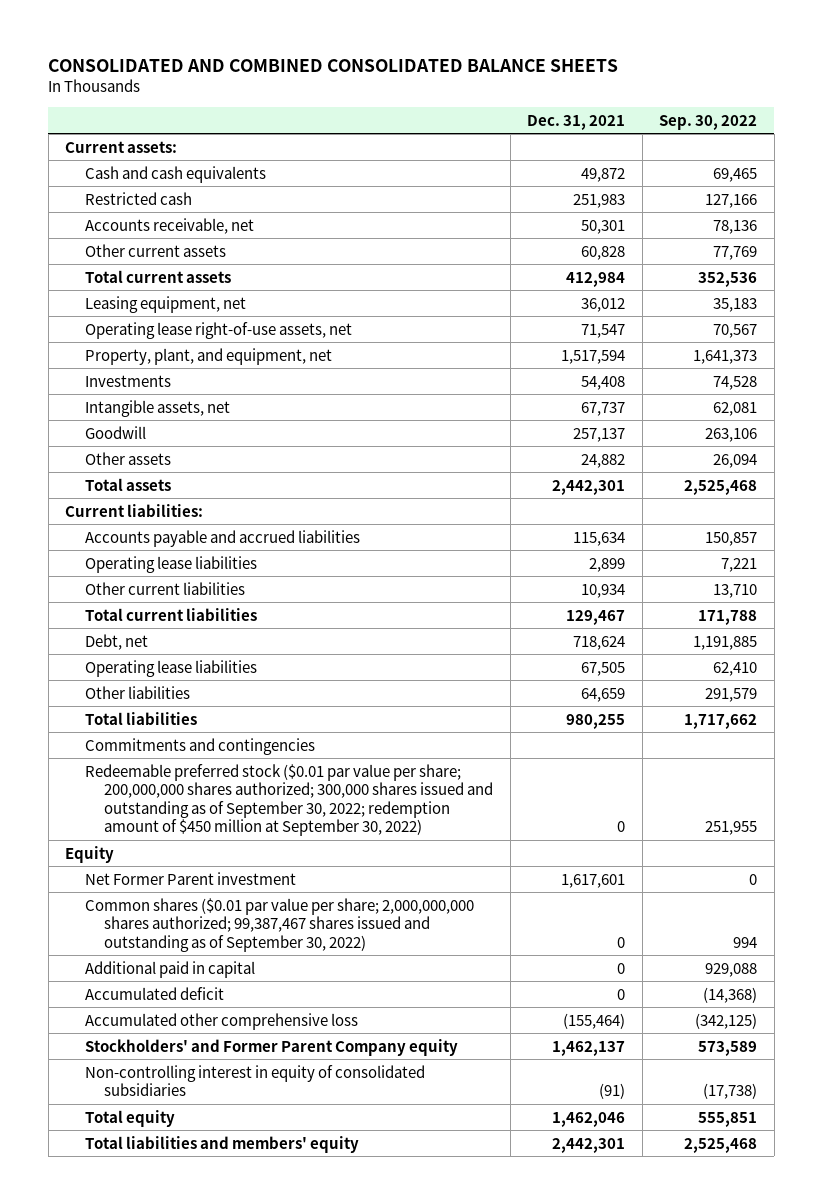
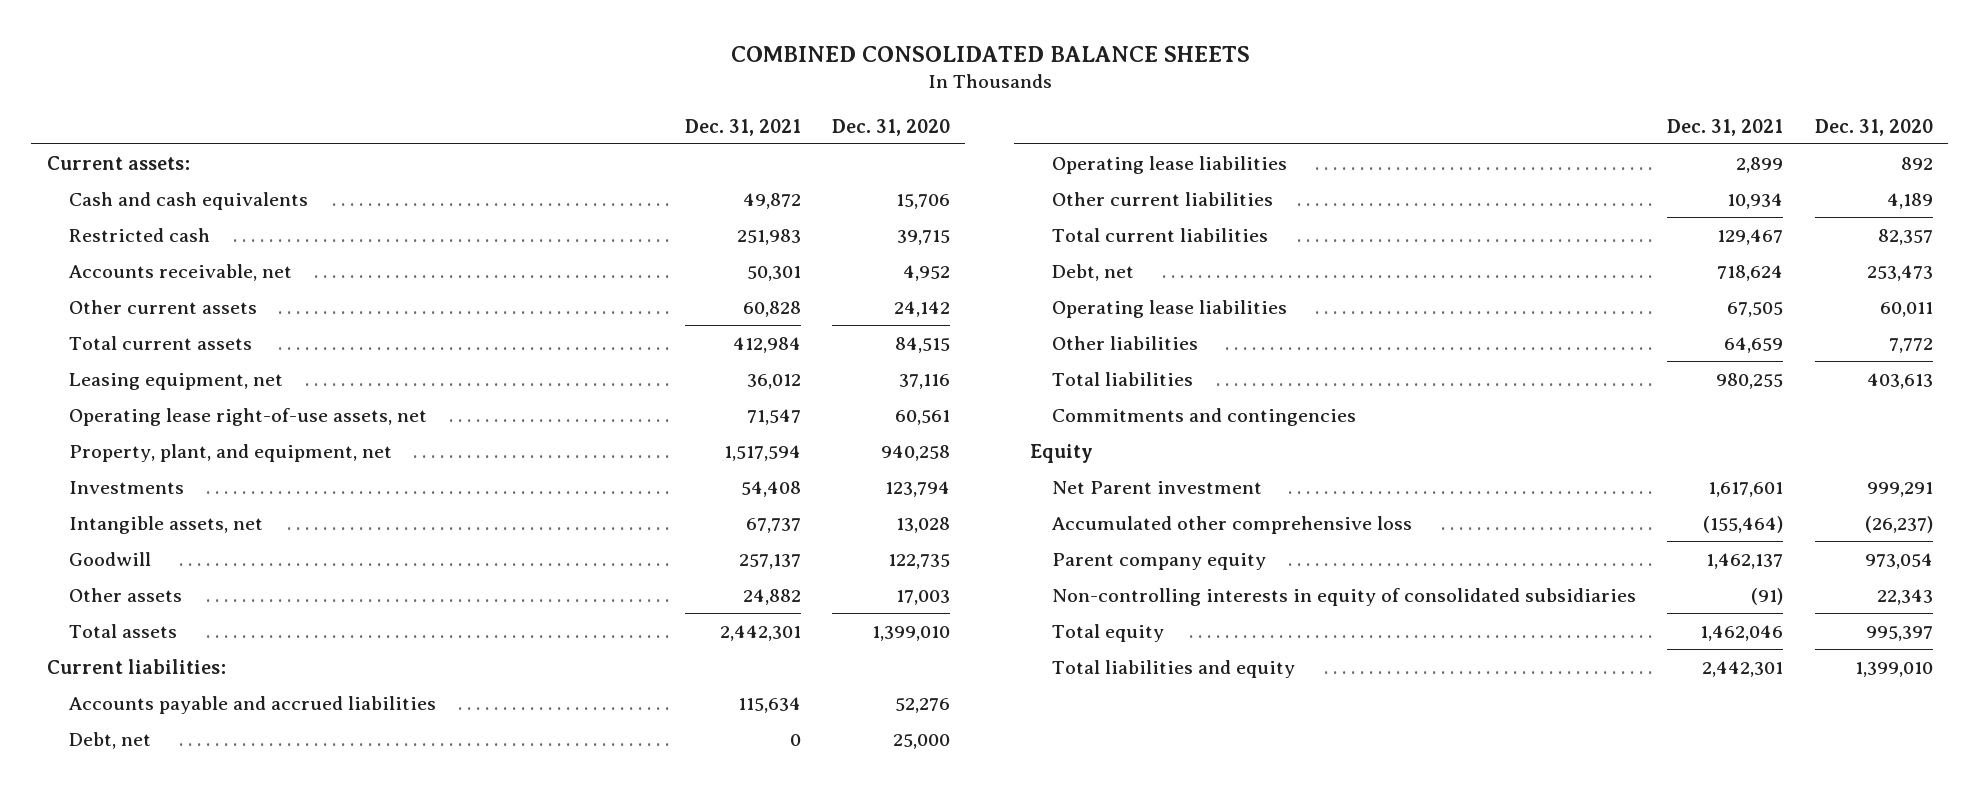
[48,58,619,72] CONSOLIDATED AND COMBINED CONSOLIDATED BALANCE SHEETS -> [730,45,1250,62] COMBINED CONSOLIDATED BALANCE SHEETS
[659,114,758,130] Sep. 30, 2022 -> none
none -> [831,118,950,136] Dec. 31, 2020
none -> [69,731,152,749] Debt, net
[84,763,494,837] Redeemable preferred stock ($0.01 par value per share; 200,000,000 shares authorized; 300,000 shares issued and outstanding as of September 30, 2022; redemption amount of $450 million at September 30, 2022) -> none
[84,897,474,952] Common shares ($0.01 par value per share; 2,000,000,000 shares authorized; 99,387,467 shares issued and outstanding as of September 30, 2022) -> none
[84,960,255,978] Additional paid in capital -> none
[84,986,224,1000] Accumulated deficit -> none
[84,871,296,885] Net Former Parent investment -> [1052,480,1263,494] Net Parent investment
[84,1038,458,1056] Stockholders' and Former Parent Company equity -> [1052,552,1267,570] Parent company equity
[84,1064,425,1097] Non-controlling interest in equity of consolidated subsidiaries -> [1052,587,1637,606] Non-controlling interests in equity of consolidated subsidiaries
[84,1135,359,1153] Total liabilities and members' equity -> [1052,659,1296,678] Total liabilities and equity

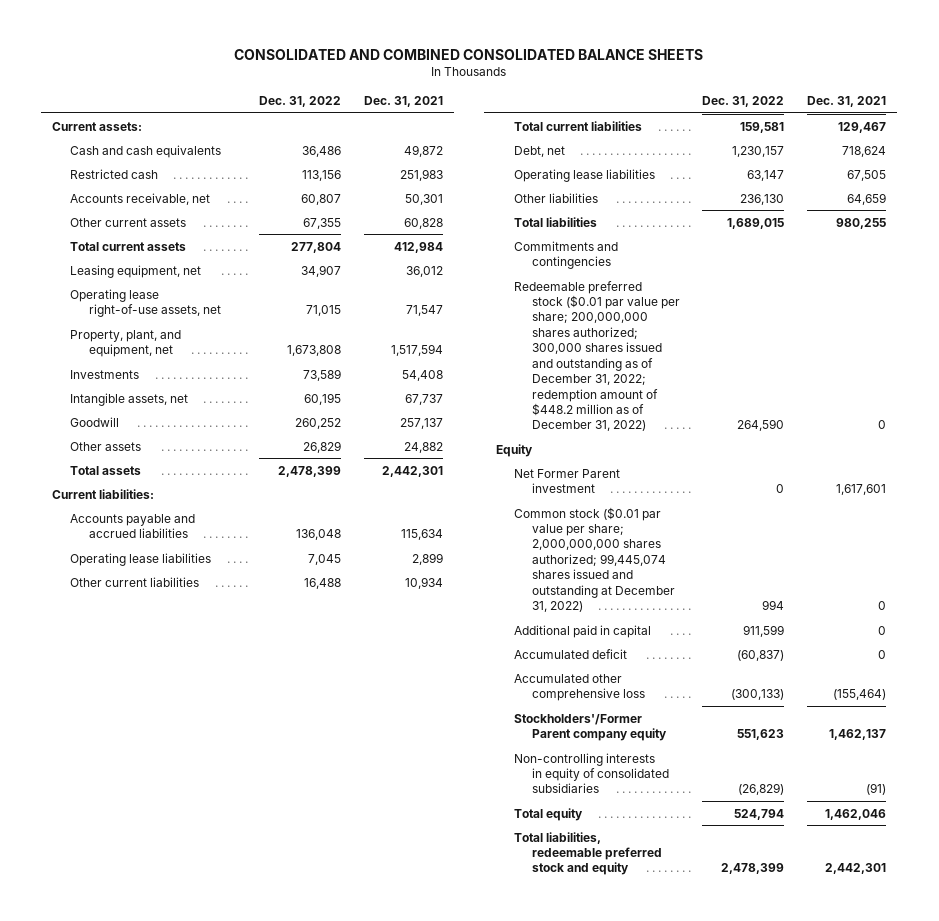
[730,45,1250,62] COMBINED CONSOLIDATED BALANCE SHEETS -> [234,48,704,60] CONSOLIDATED AND COMBINED CONSOLIDATED BALANCE SHEETS
[831,118,950,136] Dec. 31, 2020 -> none
none -> [259,95,342,107] Dec. 31, 2022
[69,731,152,749] Debt, net -> none
none -> [513,280,680,432] Redeemable preferred stock ($0.01 par value per share; 200,000,000 shares authorized; 300,000 shares issued and outstanding as of December 31, 2022; redemption amount of $448.2 million as of December 31, 2022)
[1052,480,1263,494] Net Parent investment -> [513,468,620,494] Net Former Parent investment
none -> [513,506,675,613] Common stock ($0.01 par value per share; 2,000,000,000 shares authorized; 99,445,074 shares issued and outstanding at December 31, 2022)
none -> [513,624,651,638] Additional paid in capital
none -> [513,648,627,659] Accumulated deficit
[1052,552,1267,570] Parent company equity -> [513,713,667,742] Stockholders'/Former Parent company equity
[1052,659,1296,678] Total liabilities and equity -> [513,831,662,876] Total liabilities, redeemable preferred stock and equity

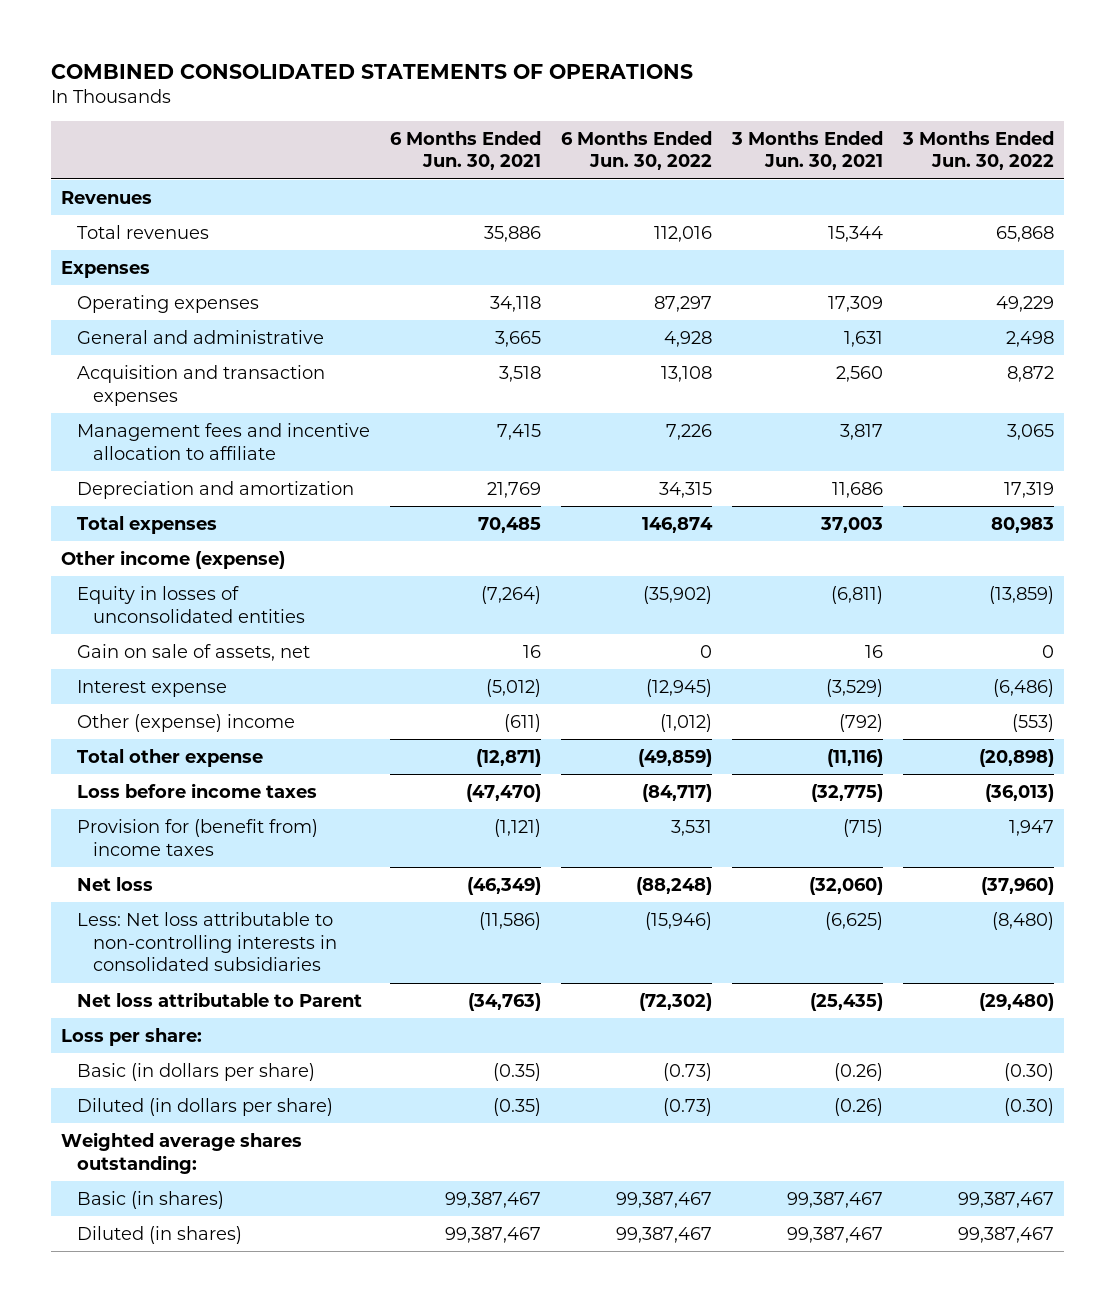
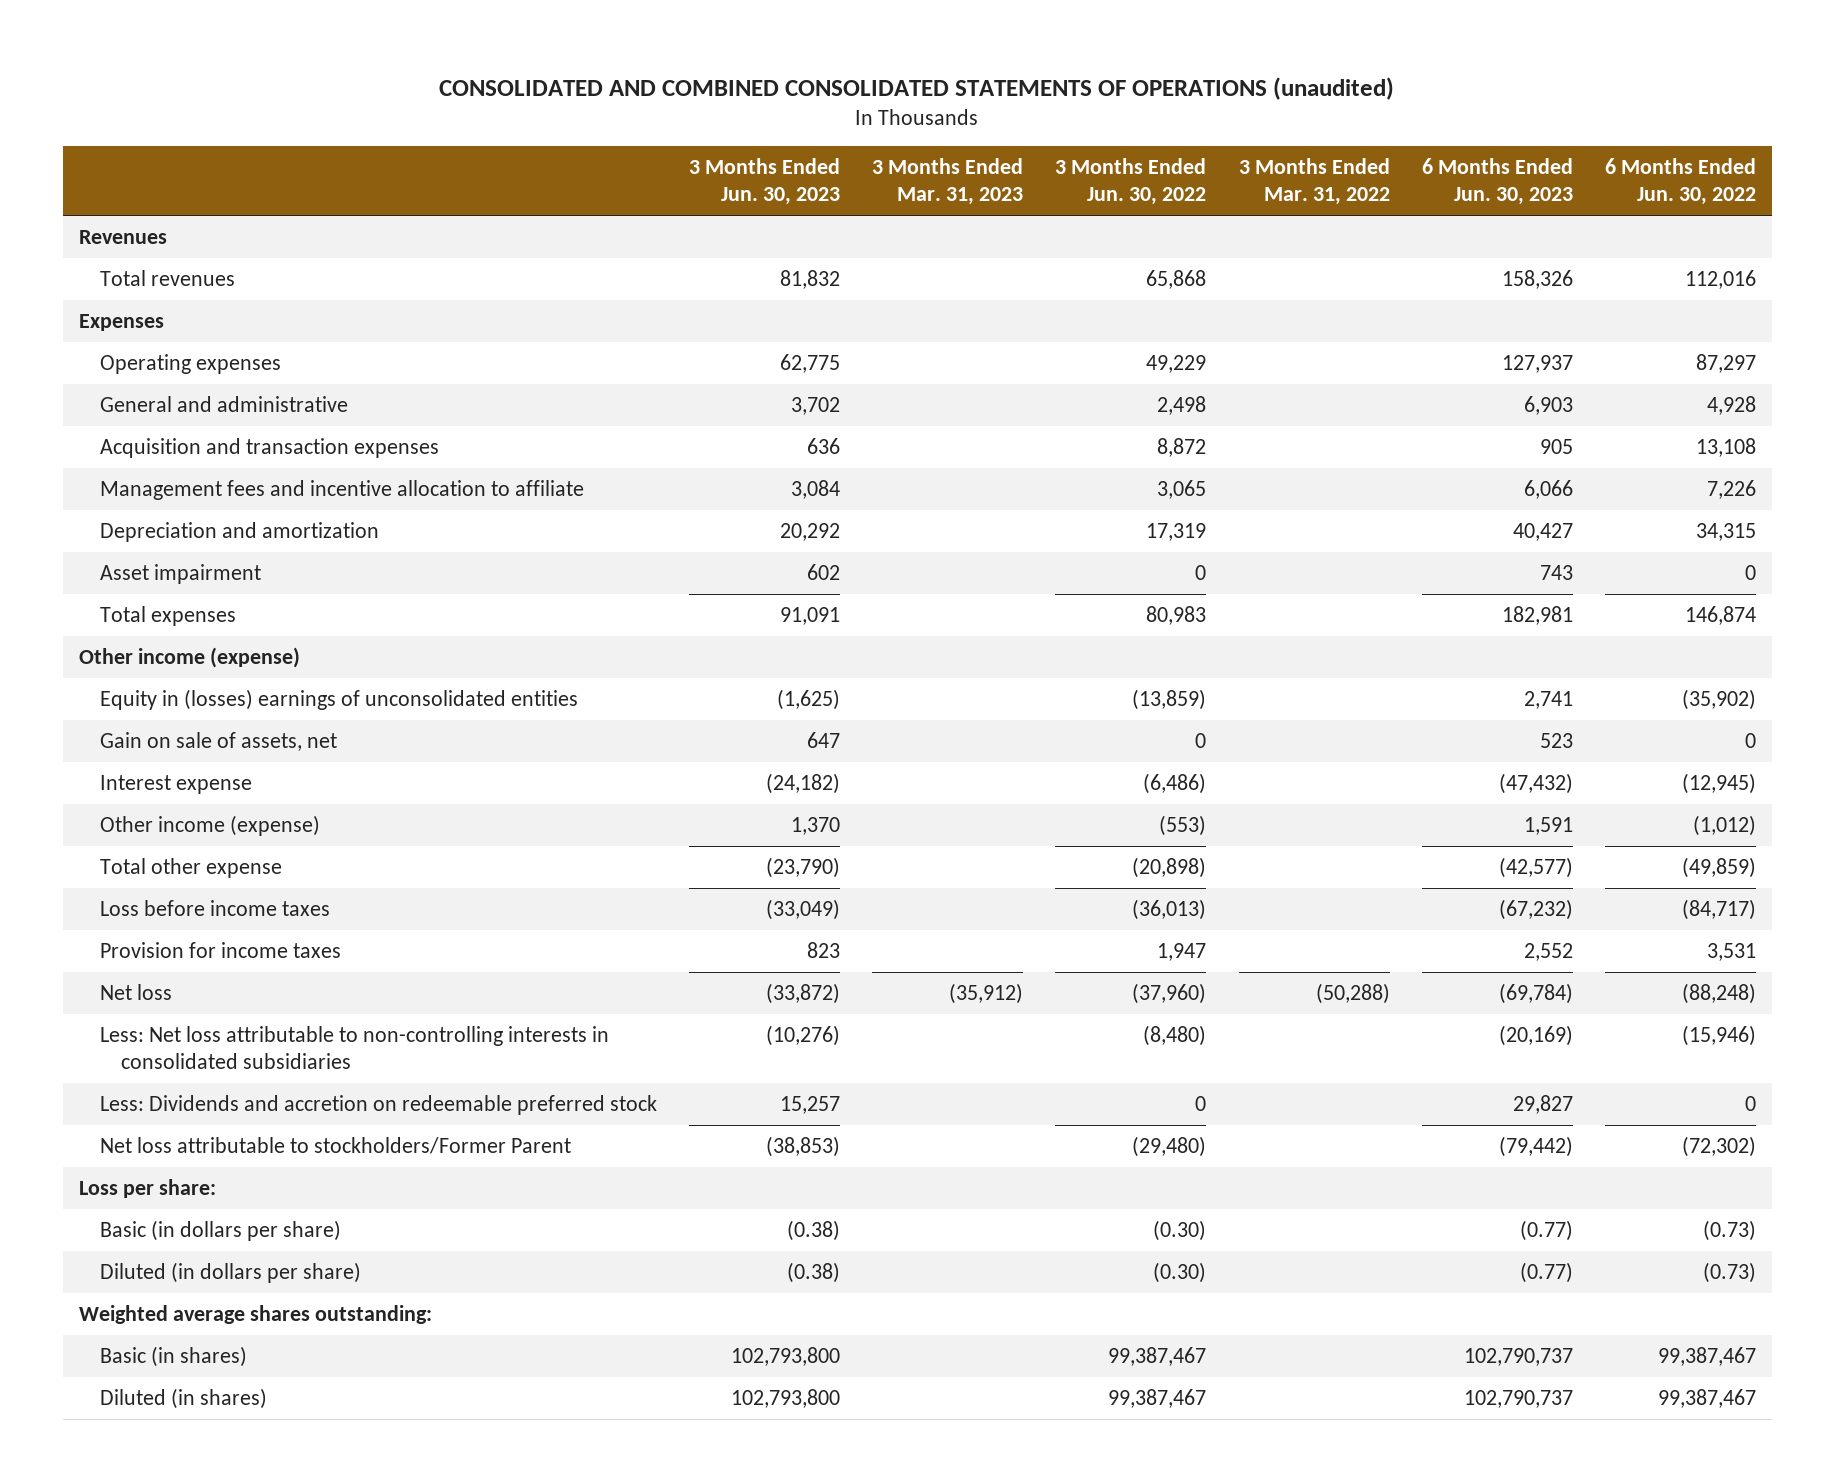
[50,63,693,79] COMBINED CONSOLIDATED STATEMENTS OF OPERATIONS -> [439,76,1395,100] CONSOLIDATED AND COMBINED CONSOLIDATED STATEMENTS OF OPERATIONS (unaudited)
[389,130,541,171] 6 Months Ended Jun. 30, 2021 -> none
[730,130,883,171] 3 Months Ended Jun. 30, 2021 -> none
none -> [688,158,840,206] 3 Months Ended Jun. 30, 2023
none -> [872,158,1024,206] 3 Months Ended Mar. 31, 2023
none -> [1238,158,1390,206] 3 Months Ended Mar. 31, 2022
none -> [1421,158,1573,206] 6 Months Ended Jun. 30, 2023
none -> [99,564,261,585] Asset impairment
[76,585,305,623] Equity in losses of unconsolidated entities -> [99,689,578,711] Equity in (losses) earnings of unconsolidated entities
[76,713,295,732] Other (expense) income -> [99,815,320,837] Other income (expense)
[76,818,318,856] Provision for (benefit from) income taxes -> [99,942,341,959] Provision for income taxes
none -> [99,1095,657,1116] Less: Dividends and accretion on redeemable preferred stock
[76,991,362,1007] Net loss attributable to Parent -> [99,1137,571,1155] Net loss attributable to stockholders/Former Parent

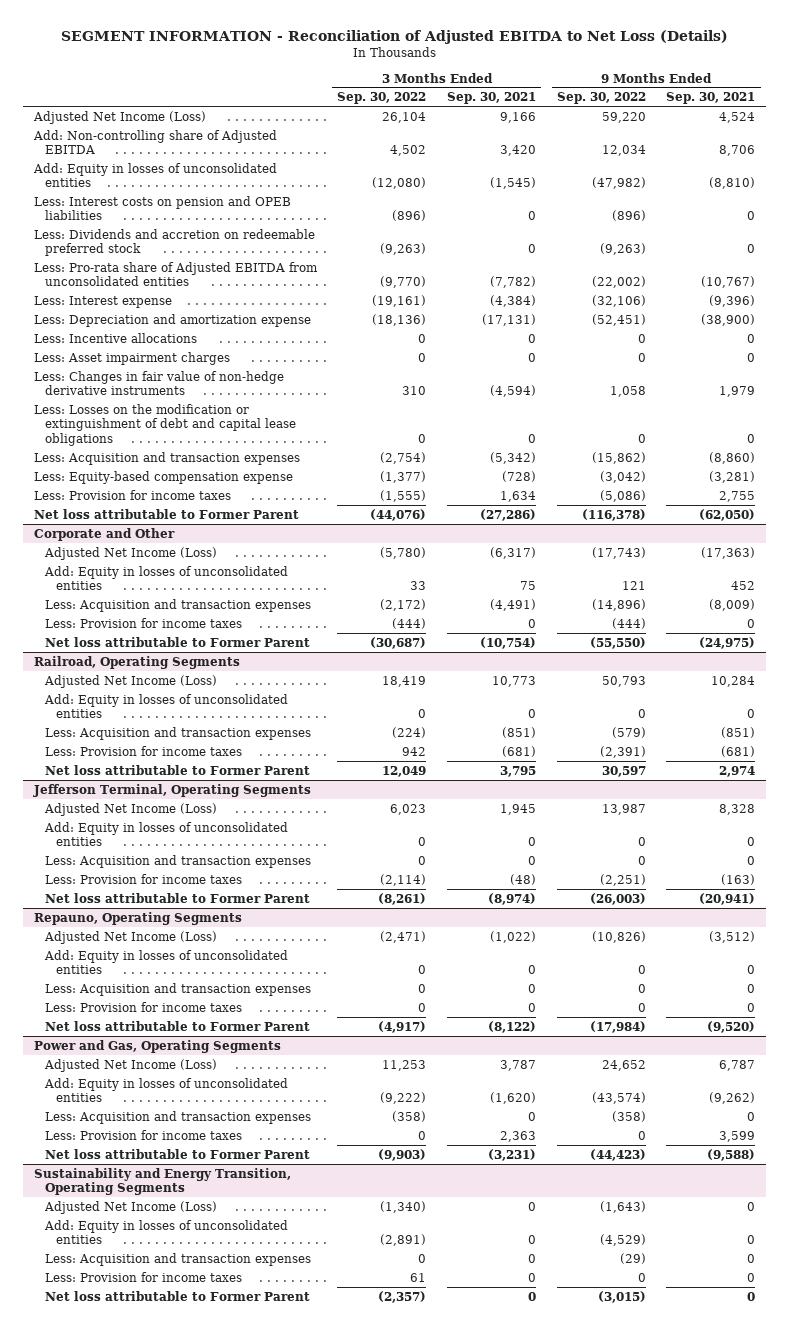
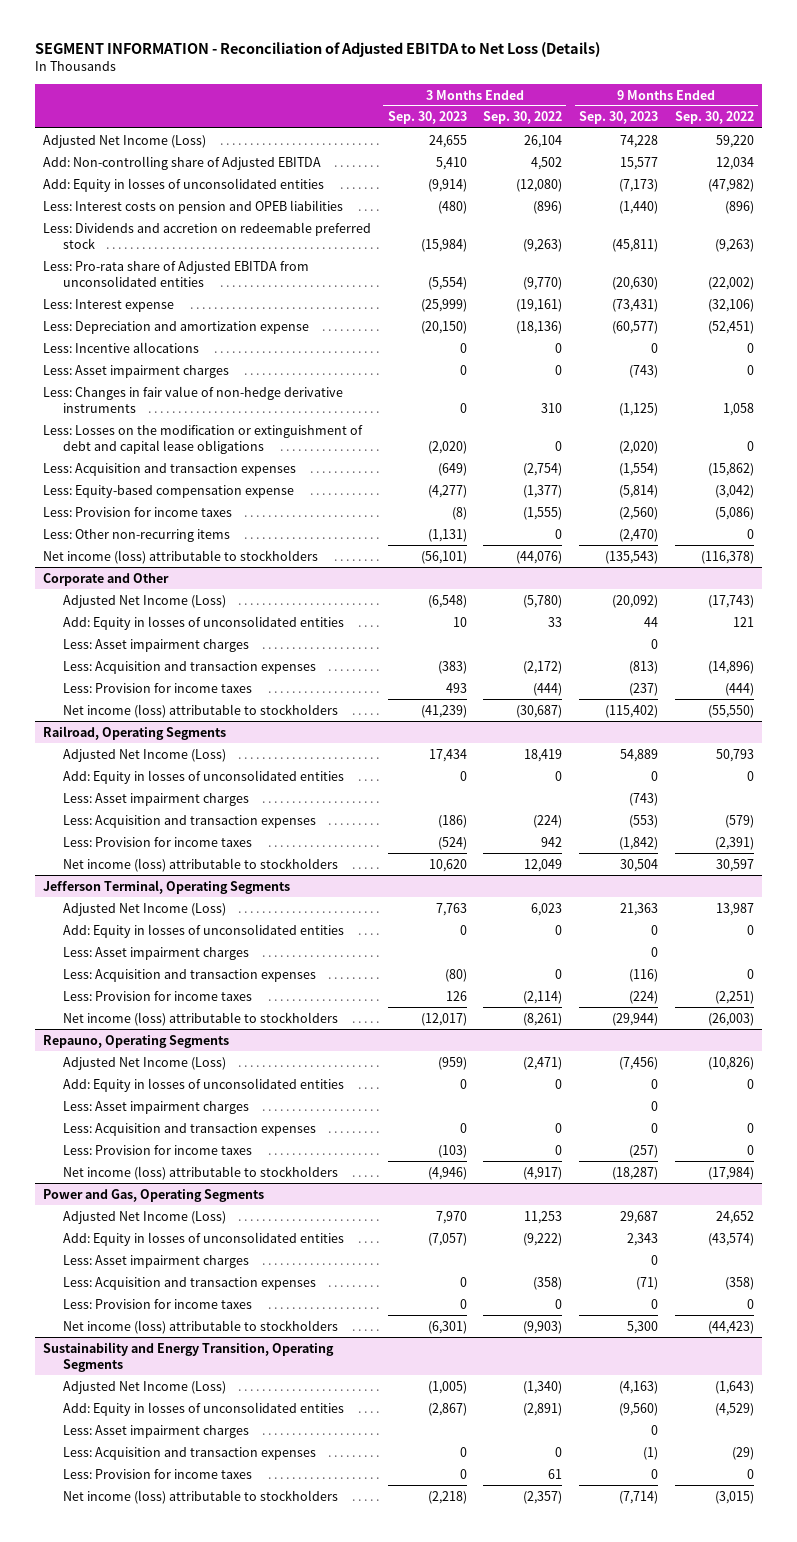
[447,92,537,105] Sep. 30, 2021 -> none
[666,92,756,105] Sep. 30, 2021 -> none
none -> [387,111,467,125] Sep. 30, 2023
none -> [579,111,659,125] Sep. 30, 2023
none -> [42,528,230,542] Less: Other non-recurring items
[33,508,299,519] Net loss attributable to Former Parent -> [42,549,318,564] Net income (loss) attributable to stockholders
none -> [62,638,249,652] Less: Asset impairment charges
[44,636,310,647] Net loss attributable to Former Parent -> [62,703,338,718] Net income (loss) attributable to stockholders
none -> [62,792,249,806] Less: Asset impairment charges
[44,764,310,775] Net loss attributable to Former Parent -> [62,857,338,872] Net income (loss) attributable to stockholders
none -> [62,946,249,960] Less: Asset impairment charges
[44,892,310,903] Net loss attributable to Former Parent -> [62,1011,338,1026] Net income (loss) attributable to stockholders
none -> [62,1100,249,1114] Less: Asset impairment charges
[44,1020,310,1031] Net loss attributable to Former Parent -> [62,1165,338,1180] Net income (loss) attributable to stockholders
none -> [62,1254,249,1268] Less: Asset impairment charges
[44,1148,310,1159] Net loss attributable to Former Parent -> [62,1319,338,1334] Net income (loss) attributable to stockholders
none -> [62,1424,249,1438] Less: Asset impairment charges
[44,1290,310,1301] Net loss attributable to Former Parent -> [62,1489,338,1504] Net income (loss) attributable to stockholders

